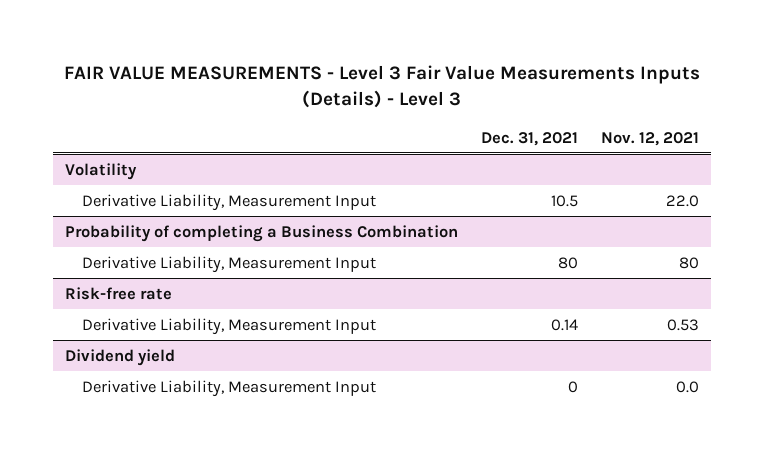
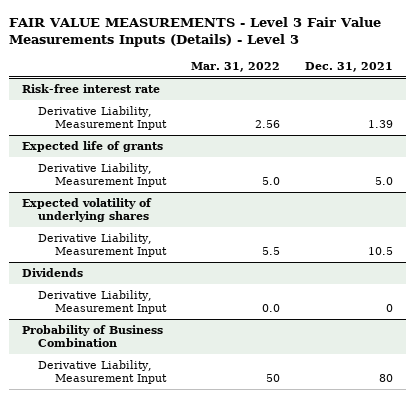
[601,131,700,146] Nov. 12, 2021 -> none
none -> [191,61,281,72] Mar. 31, 2022
none -> [21,83,160,93] Risk-free interest rate
none -> [38,105,168,130] Derivative Liability, Measurement Input
none -> [21,140,163,152] Expected life of grants
none -> [38,162,168,187] Derivative Liability, Measurement Input
[64,162,137,180] Volatility -> [21,197,152,222] Expected volatility of underlying shares
[64,224,458,242] Probability of completing a Business Combination -> none
[81,255,376,273] Derivative Liability, Measurement Input -> none
[64,286,172,300] Risk-free rate -> none
[81,317,376,335] Derivative Liability, Measurement Input -> none
[64,348,175,366] Dividend yield -> [21,267,83,277] Dividends
none -> [21,324,163,347] Probability of Business Combination
none -> [38,359,168,384] Derivative Liability, Measurement Input

